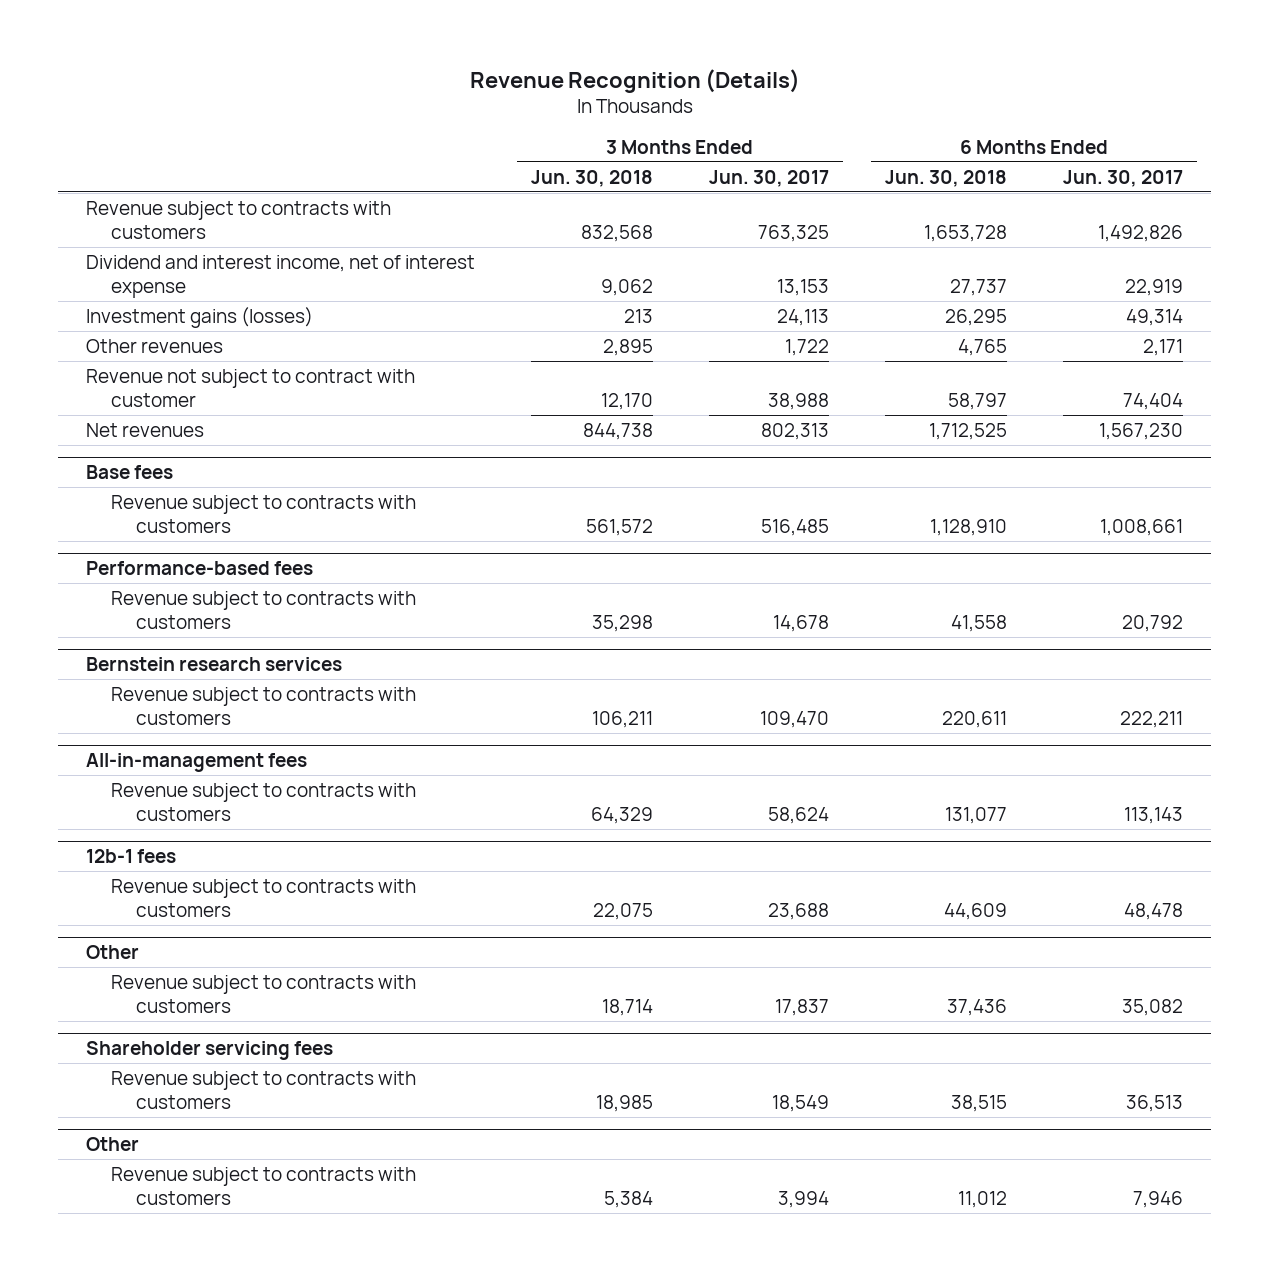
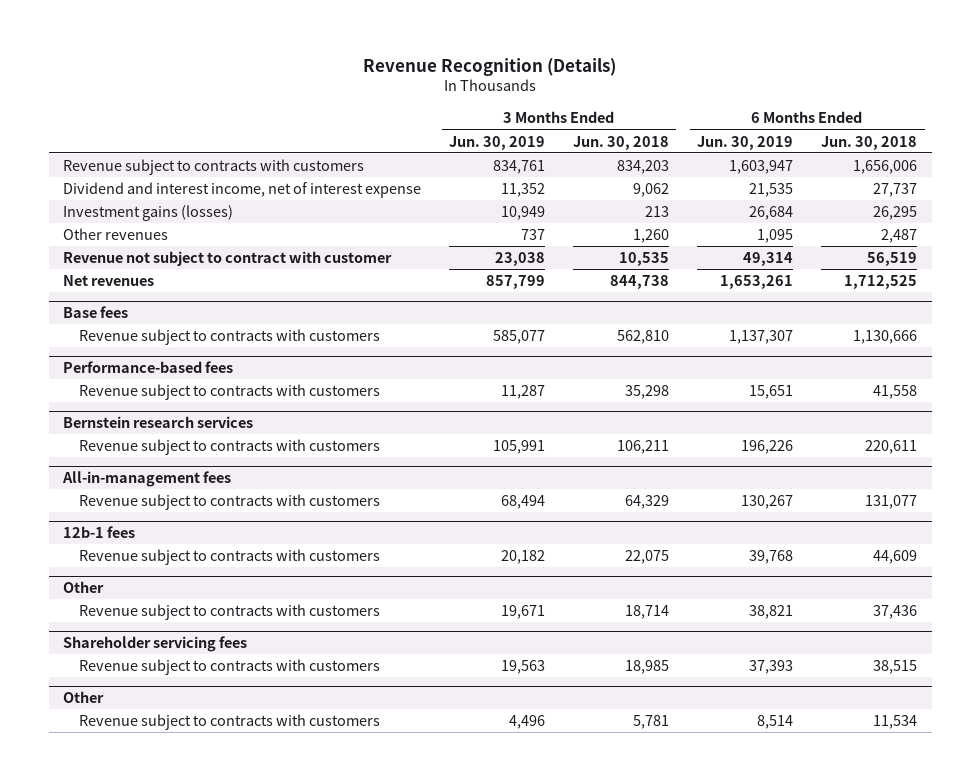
[709,169,830,187] Jun. 30, 2017 -> none
[1062,169,1183,187] Jun. 30, 2017 -> none
none -> [449,135,546,150] Jun. 30, 2019
none -> [697,135,794,150] Jun. 30, 2019
[581,225,654,243] 832,568 -> [617,160,670,175] 834,203
[923,225,1007,243] 1,653,728 -> [853,160,918,175] 1,656,006
[603,338,654,356] 2,895 -> [633,229,670,244] 1,260
[957,338,1007,356] 4,765 -> [881,229,918,244] 2,487
[601,393,654,411] 12,170 -> [619,252,670,267] 10,535
[947,393,1007,411] 58,797 -> [867,252,918,267] 56,519
[586,519,654,537] 561,572 -> [617,330,670,345] 562,810
[929,519,1007,537] 1,128,910 -> [853,330,918,345] 1,130,666
[604,1191,654,1209] 5,384 -> [633,715,670,730] 5,781
[957,1191,1007,1209] 11,012 -> [873,715,918,730] 11,534

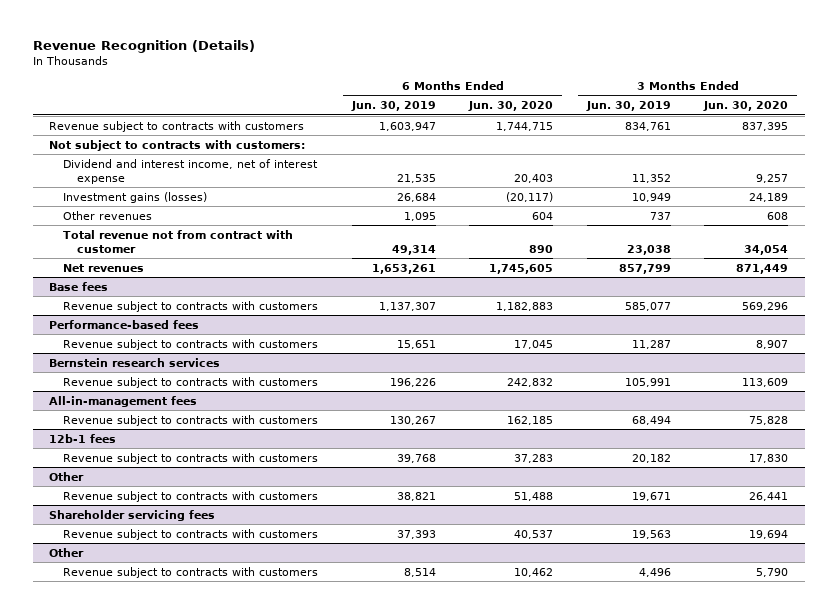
[573,135,670,150] Jun. 30, 2018 -> none
[821,135,918,150] Jun. 30, 2018 -> none
none -> [468,101,554,112] Jun. 30, 2020
none -> [703,101,789,112] Jun. 30, 2020
none -> [49,139,306,151] Not subject to contracts with customers:
[62,251,392,267] Revenue not subject to contract with customer -> [63,229,294,253] Total revenue not from contract with customer

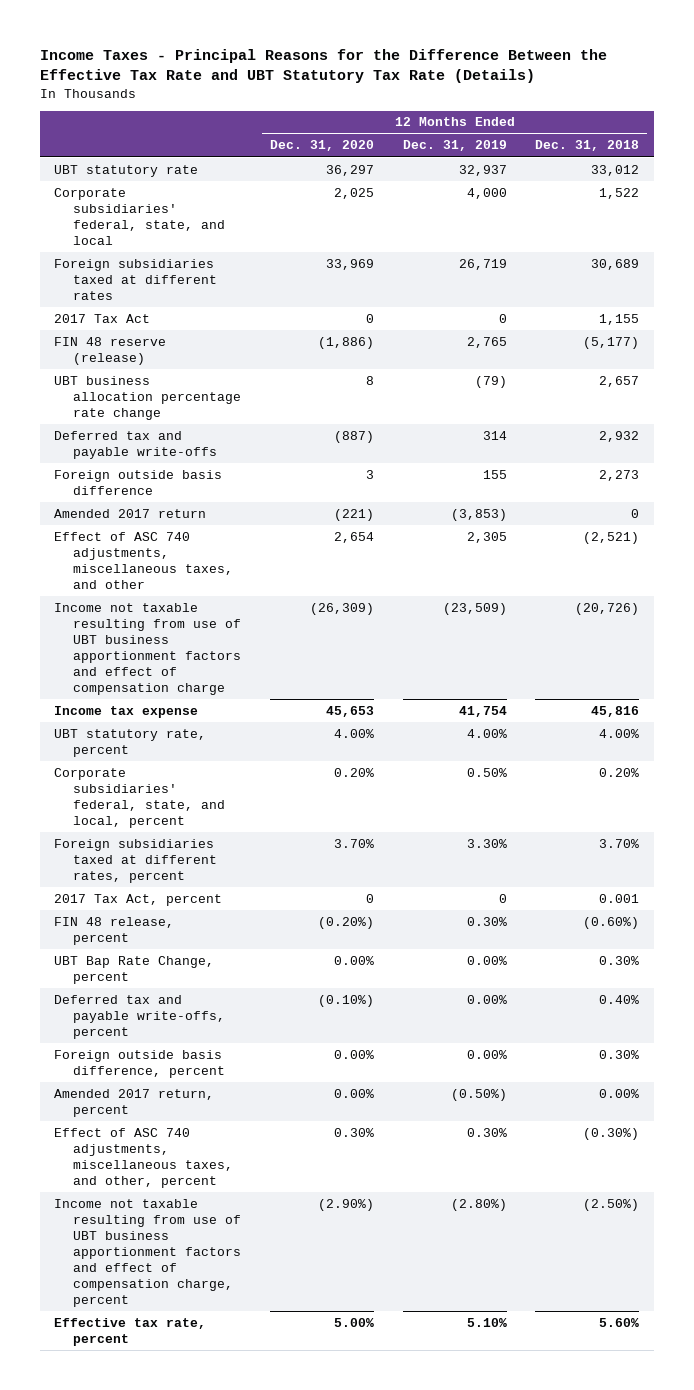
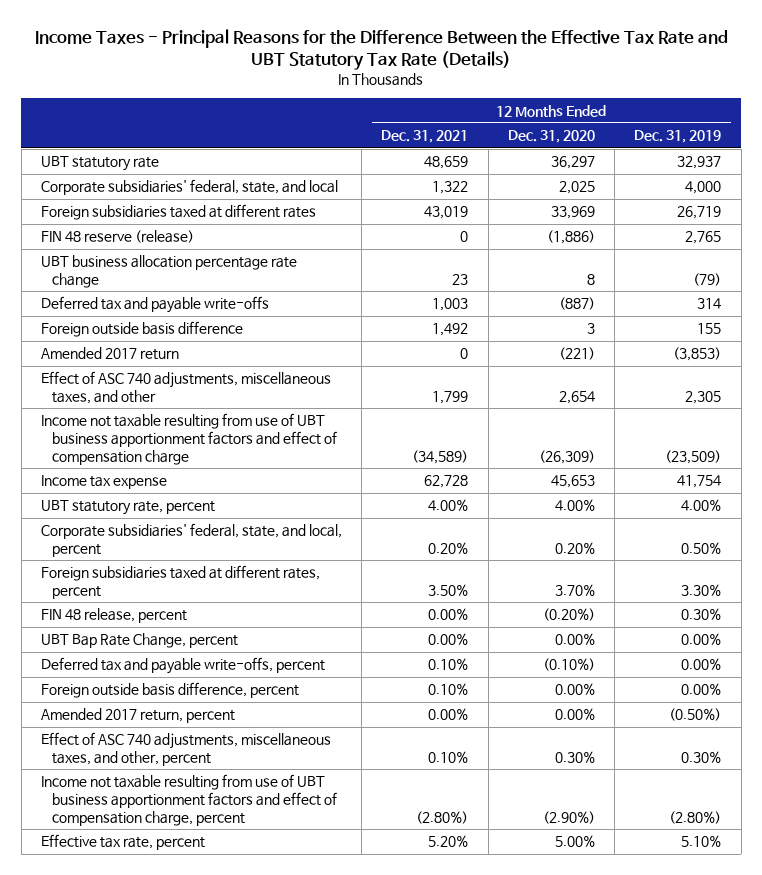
[535,140,640,152] Dec. 31, 2018 -> none
none -> [381,130,469,144] Dec. 31, 2021
[54,313,151,323] 2017 Tax Act -> none
[54,893,223,906] 2017 Tax Act, percent -> none

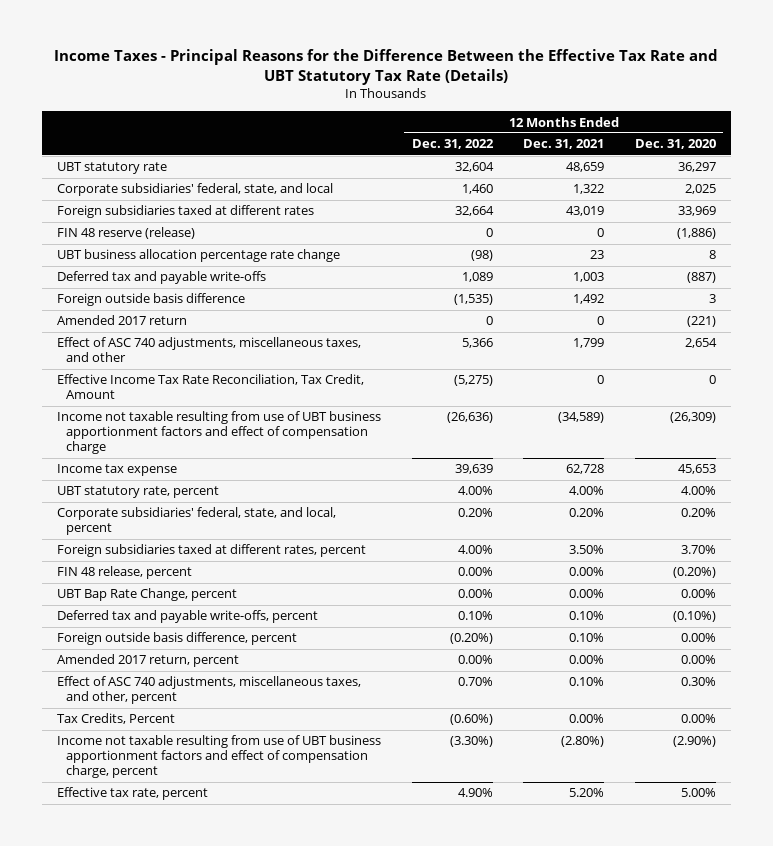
[634,130,722,144] Dec. 31, 2019 -> none
none -> [411,139,494,150] Dec. 31, 2022
none -> [56,374,364,400] Effective Income Tax Rate Reconciliation, Tax Credit, Amount
none -> [56,713,175,725] Tax Credits, Percent

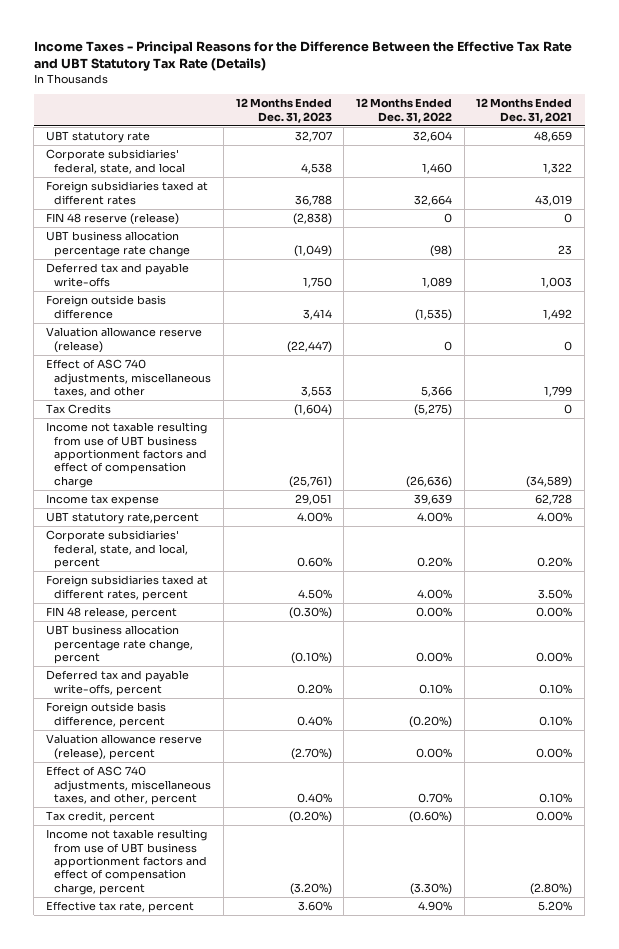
[634,139,716,150] Dec. 31, 2020 -> none
none -> [235,98,332,123] 12 Months Ended Dec. 31, 2023
[56,315,187,326] Amended 2017 return -> none
none -> [46,327,203,353] Valuation allowance reserve (release)
[56,374,364,400] Effective Income Tax Rate Reconciliation, Tax Credit, Amount -> [46,404,112,415] Tax Credits
[56,486,219,499] UBT statutory rate, percent -> [46,512,200,525] UBT statutory rate,percent
[56,588,237,602] UBT Bap Rate Change, percent -> [46,625,194,664] UBT business allocation percentage rate change, percent
[56,654,239,668] Amended 2017 return, percent -> none
none -> [46,734,203,760] Valuation allowance reserve (release), percent
[56,713,175,725] Tax Credits, Percent -> [46,811,156,824] Tax credit, percent

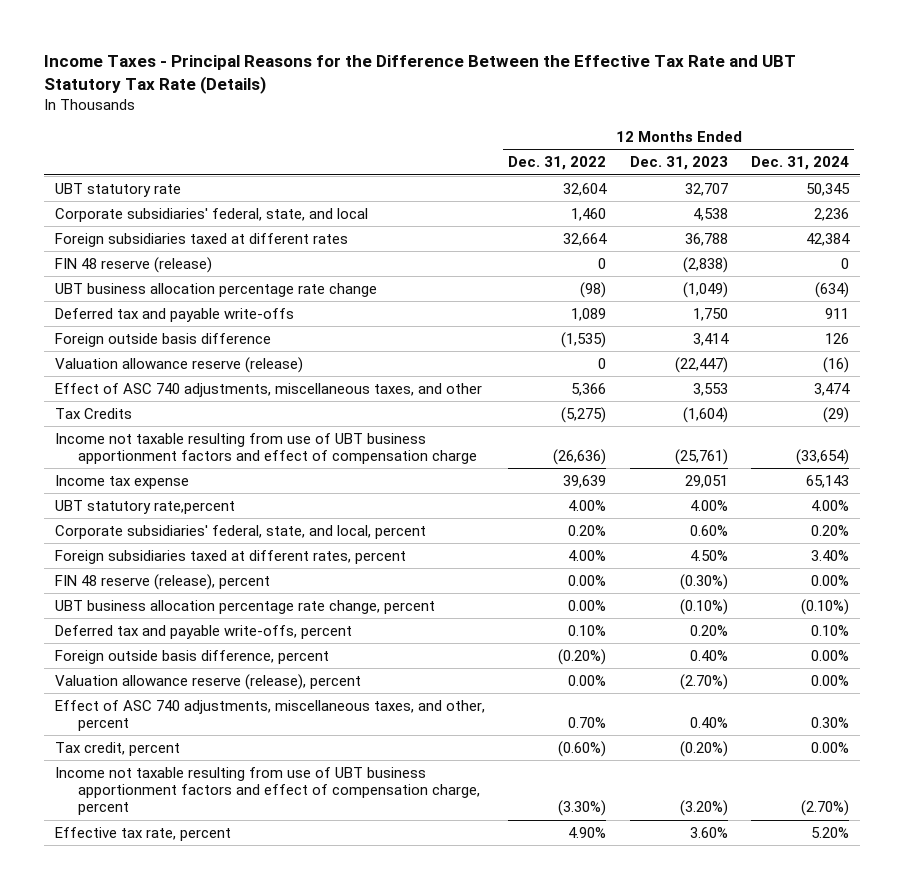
[476,98,573,123] 12 Months Ended Dec. 31, 2021 -> none
none -> [750,156,849,171] Dec. 31, 2024
[46,607,178,620] FIN 48 release, percent -> [55,573,271,590] FIN 48 reserve (release), percent

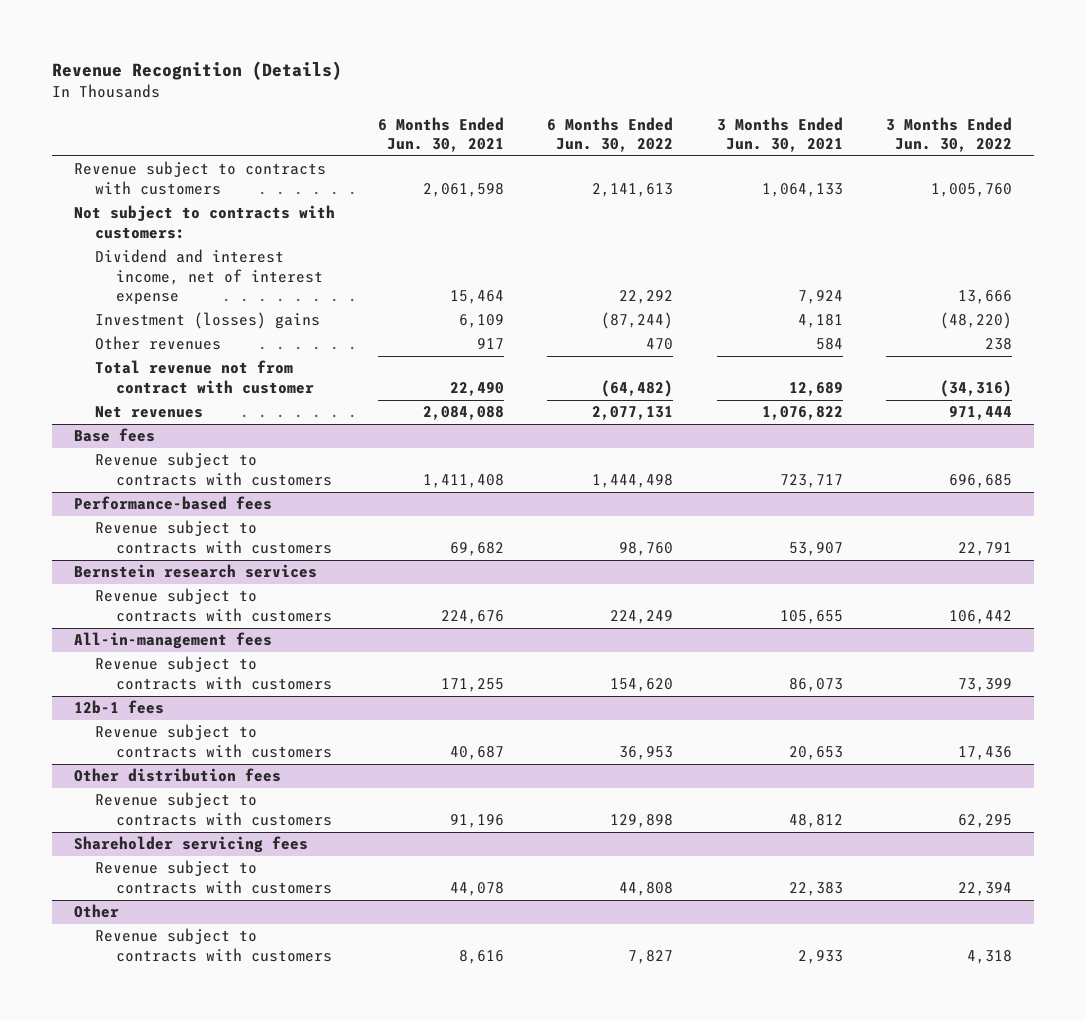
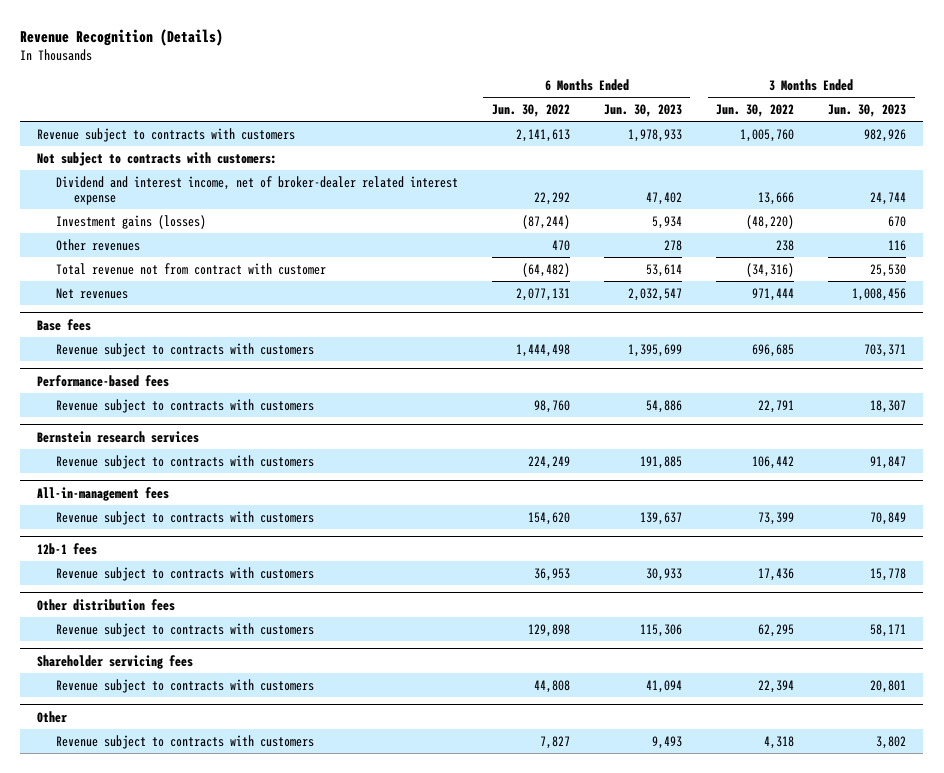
[378,116,505,153] 6 Months Ended Jun. 30, 2021 -> none
[716,116,843,153] 3 Months Ended Jun. 30, 2021 -> none
none -> [603,103,682,117] Jun. 30, 2023
none -> [828,103,907,117] Jun. 30, 2023
[94,249,324,306] Dividend and interest income, net of interest expense -> [55,175,458,206] Dividend and interest income, net of broker-dealer related interest expense
[94,312,320,330] Investment (losses) gains -> [55,214,206,229] Investment gains (losses)

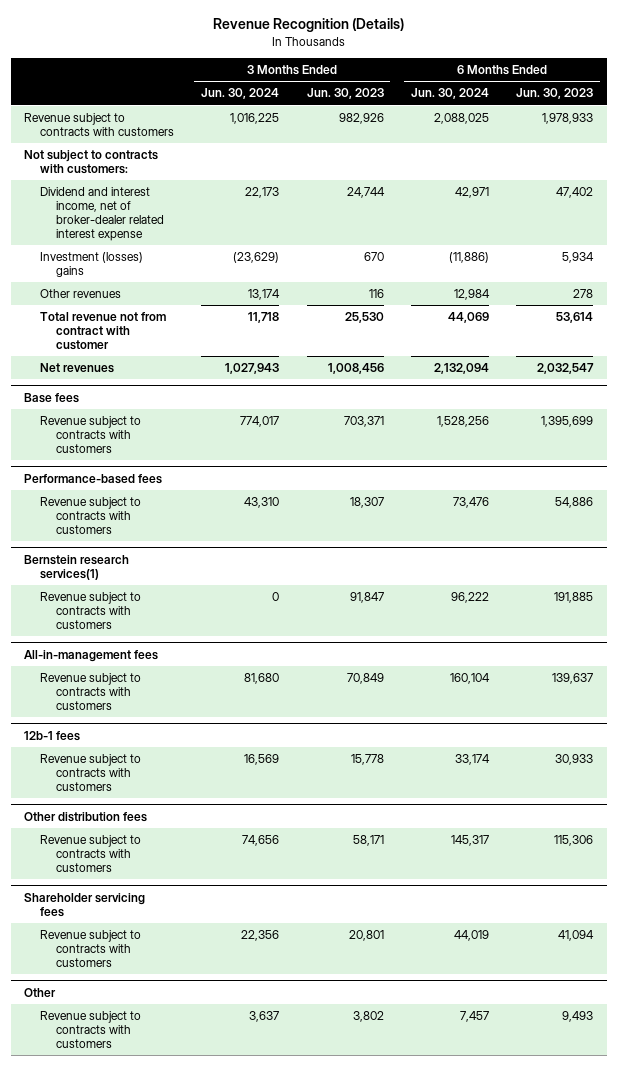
[491,103,570,117] Jun. 30, 2022 -> none
[716,103,795,117] Jun. 30, 2022 -> none
none -> [201,88,280,100] Jun. 30, 2024
none -> [410,88,489,100] Jun. 30, 2024
[55,214,206,229] Investment gains (losses) -> [39,252,143,278] Investment (losses) gains
[37,430,200,443] Bernstein research services -> [24,555,130,581] Bernstein research services(1)

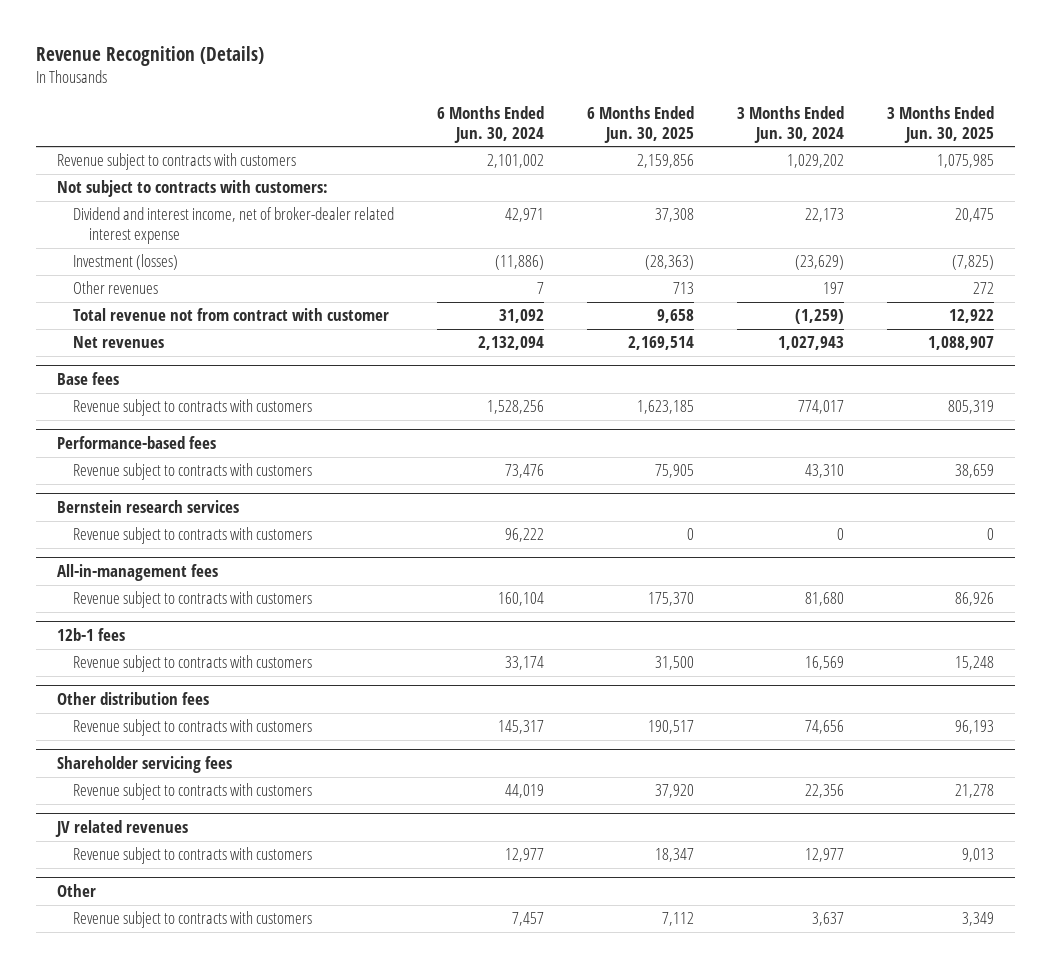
[306,88,384,100] Jun. 30, 2023 -> none
[516,88,594,100] Jun. 30, 2023 -> none
none -> [587,105,695,143] 6 Months Ended Jun. 30, 2025
none -> [886,105,994,143] 3 Months Ended Jun. 30, 2025
[230,113,280,125] 1,016,225 -> [786,154,844,169] 1,029,202
[433,113,489,125] 2,088,025 -> [487,154,545,169] 2,101,002
[39,252,143,278] Investment (losses) gains -> [73,254,179,271] Investment (losses)
[248,289,281,301] 13,174 -> [822,282,844,295] 197
[453,289,490,301] 12,984 -> [537,282,545,295] 7
[248,312,280,324] 11,718 -> [794,309,844,325] (1,259)
[447,312,489,324] 44,069 -> [499,309,545,324] 31,092
[24,555,130,581] Bernstein research services(1) -> [57,500,240,514] Bernstein research services
none -> [55,820,189,838] JV related revenues
none -> [73,847,313,865] Revenue subject to contracts with customers

